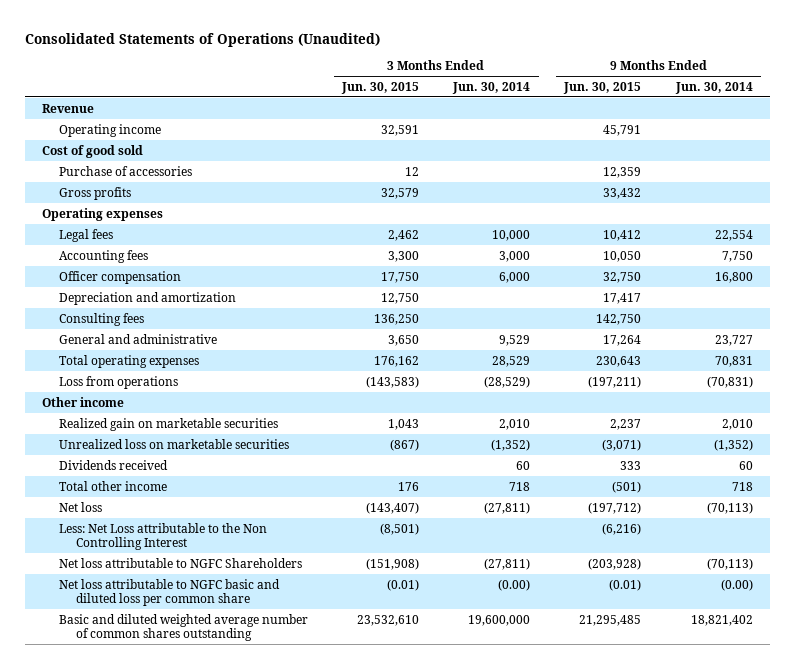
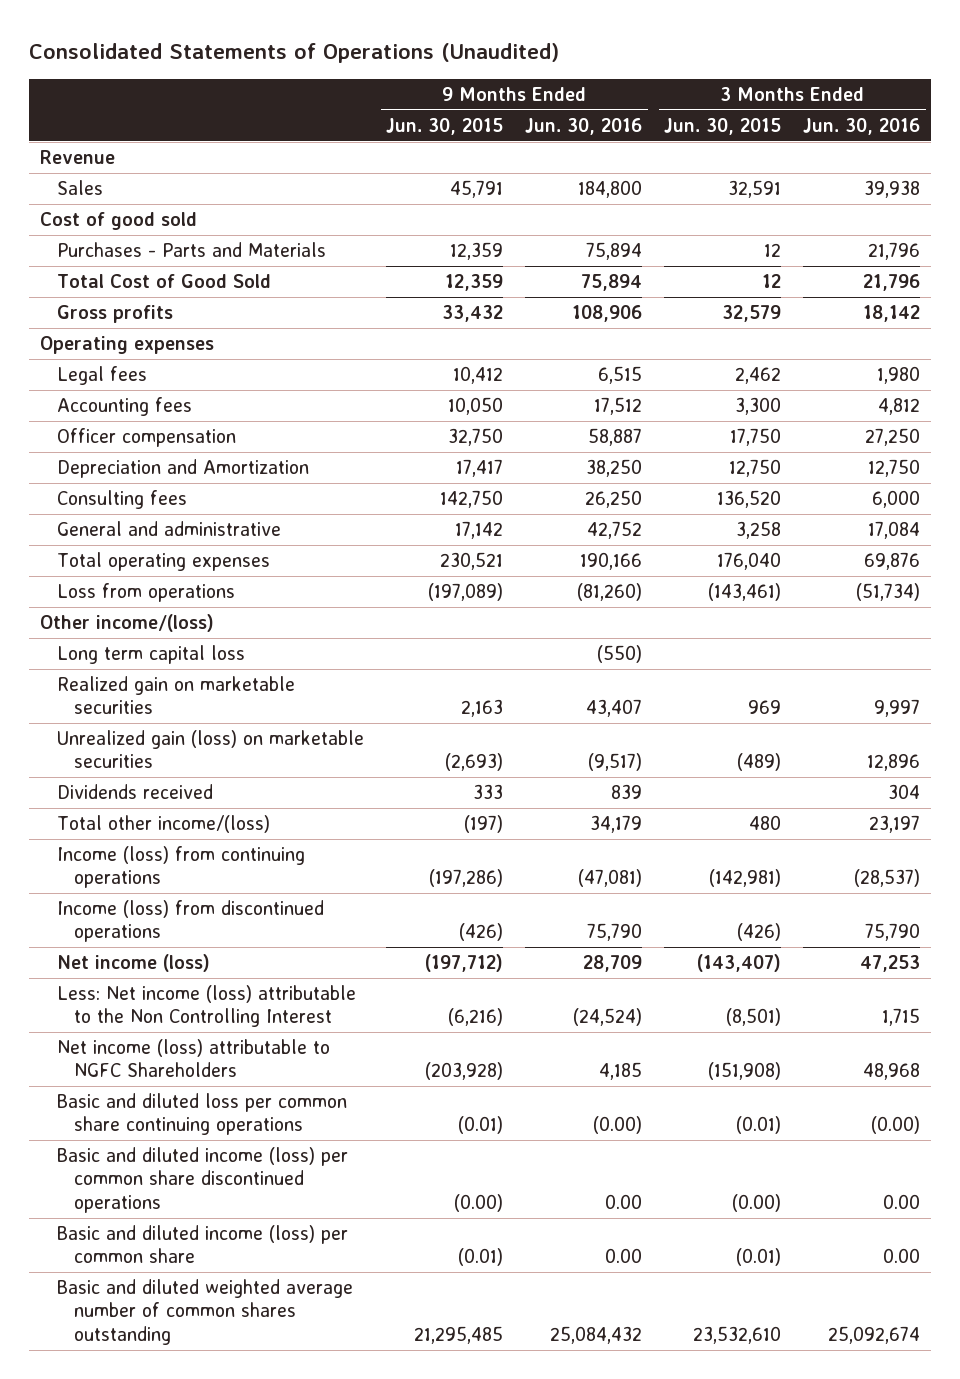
[452,81,531,94] Jun. 30, 2014 -> none
[674,81,753,94] Jun. 30, 2014 -> none
none -> [525,117,643,135] Jun. 30, 2016
none -> [803,117,921,135] Jun. 30, 2016
[59,123,162,137] Operating income -> [56,180,103,196] Sales
[59,165,193,176] Purchase of accessories -> [56,242,326,258] Purchases - Parts and Materials
none -> [56,274,271,289] Total Cost of Good Sold
[59,291,237,305] Depreciation and amortization -> [56,459,309,479] Depreciation and Amortization
[374,313,420,325] 136,250 -> [717,490,782,509] 136,520
[388,334,420,346] 3,650 -> [736,521,782,540] 3,258
[603,334,642,346] 17,264 -> [455,521,504,540] 17,142
[374,355,420,367] 176,162 -> [717,552,782,571] 176,040
[596,355,642,367] 230,643 -> [440,552,504,571] 230,521
[366,375,420,388] (143,583) -> [708,583,782,602] (143,461)
[588,375,642,388] (197,211) -> [428,583,504,602] (197,089)
[42,396,125,407] Other income -> [39,614,214,633] Other income/(loss)
none -> [56,645,245,665] Long term capital loss
[388,418,420,430] 1,043 -> [748,700,782,715] 969
[610,418,642,430] 2,237 -> [461,699,504,718] 2,163
[59,438,290,449] Unrealized loss on marketable securities -> [56,730,364,769] Unrealized gain (loss) on marketable securities
[390,438,420,451] (867) -> [737,753,782,772] (489)
[602,438,642,451] (3,071) -> [445,753,504,772] (2,693)
[59,480,168,491] Total other income -> [56,815,270,834] Total other income/(loss)
[398,481,420,491] 176 -> [749,815,782,831] 480
[612,480,642,493] (501) -> [464,815,504,834] (197)
none -> [56,846,305,889] Income (loss) from continuing operations
none -> [56,900,324,943] Income (loss) from discontinued operations
[59,501,103,512] Net loss -> [56,954,210,973] Net income (loss)
[59,522,268,550] Less: Net Loss attributable to the Non Controlling Interest -> [56,985,356,1028] Less: Net income (loss) attributable to the Non Controlling Interest
[59,557,303,568] Net loss attributable to NGFC Shareholders -> [56,1039,330,1078] Net income (loss) attributable to NGFC Shareholders
none -> [56,1093,347,1136] Basic and diluted loss per common share continuing operations
none -> [56,1147,348,1213] Basic and diluted income (loss) per common share discontinued operations
[59,578,281,606] Net loss attributable to NGFC basic and diluted loss per common share -> [56,1225,348,1264] Basic and diluted income (loss) per common share

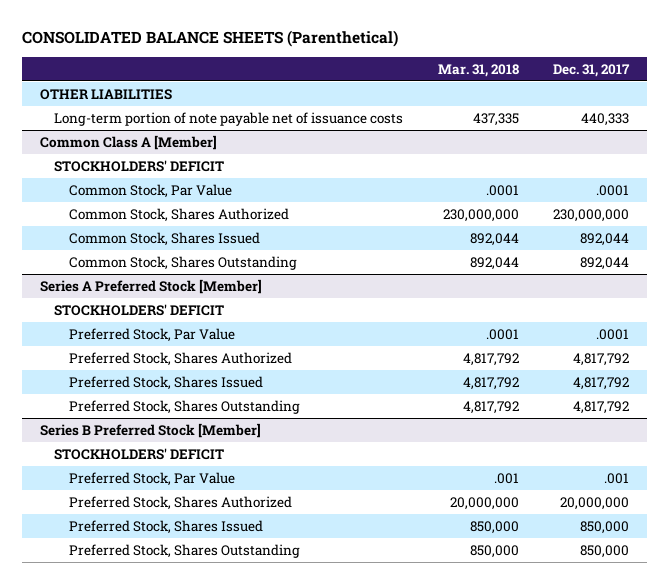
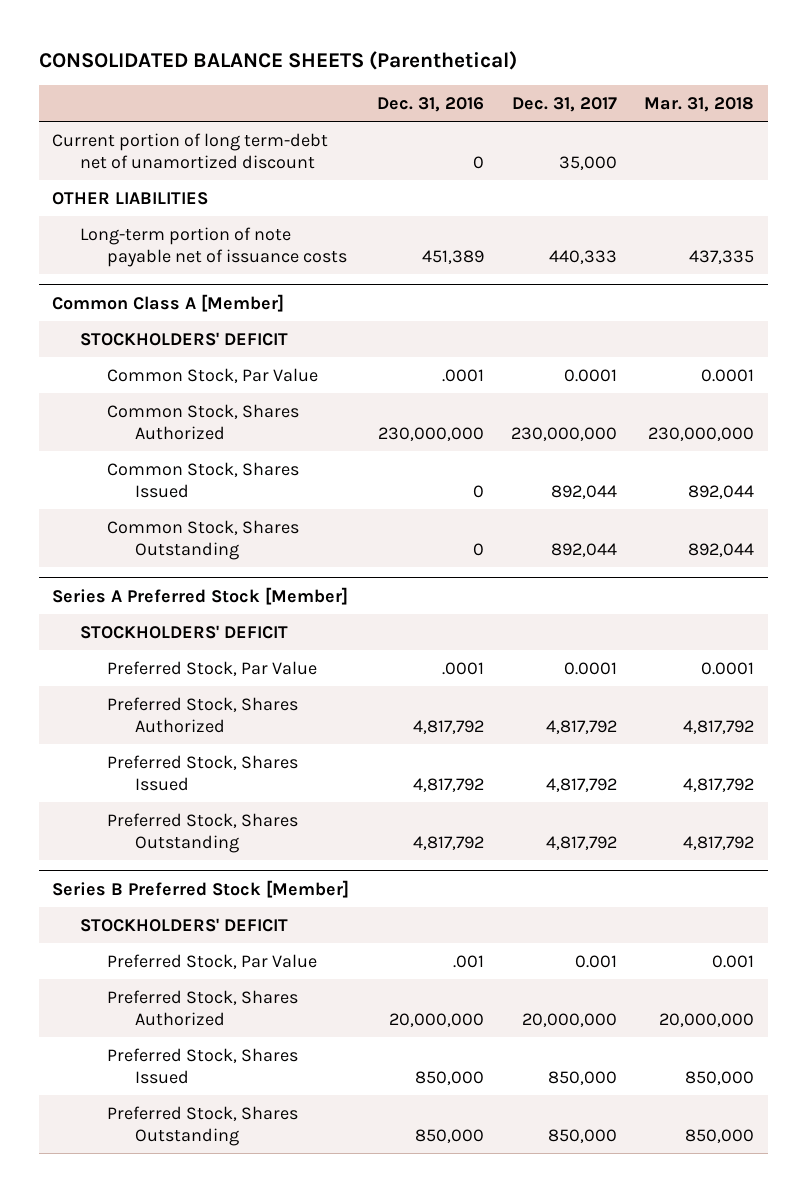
none -> [376,96,484,112] Dec. 31, 2016
none -> [52,132,329,169] Current portion of long term-debt net of unamortized discount
[485,184,519,196] .0001 -> [701,368,755,382] 0.0001
[596,184,630,196] .0001 -> [563,368,617,382] 0.0001
[485,328,519,340] .0001 -> [701,661,755,675] 0.0001
[596,328,630,340] .0001 -> [563,661,617,675] 0.0001
[493,472,519,484] .001 -> [712,954,755,968] 0.001
[604,472,630,484] .001 -> [574,954,617,968] 0.001

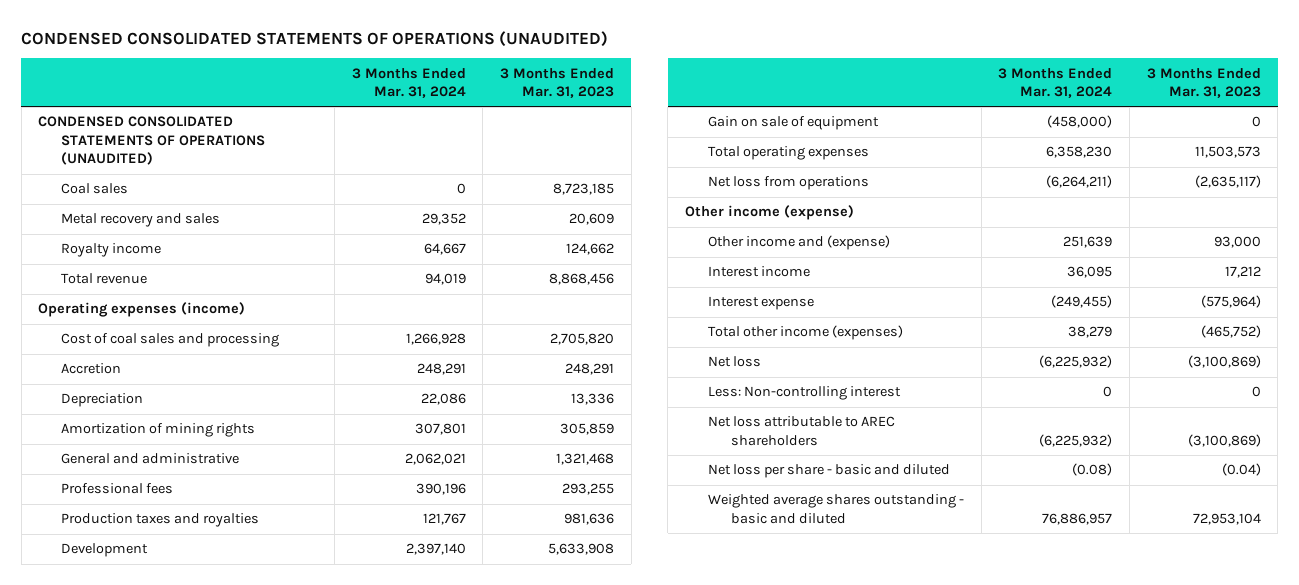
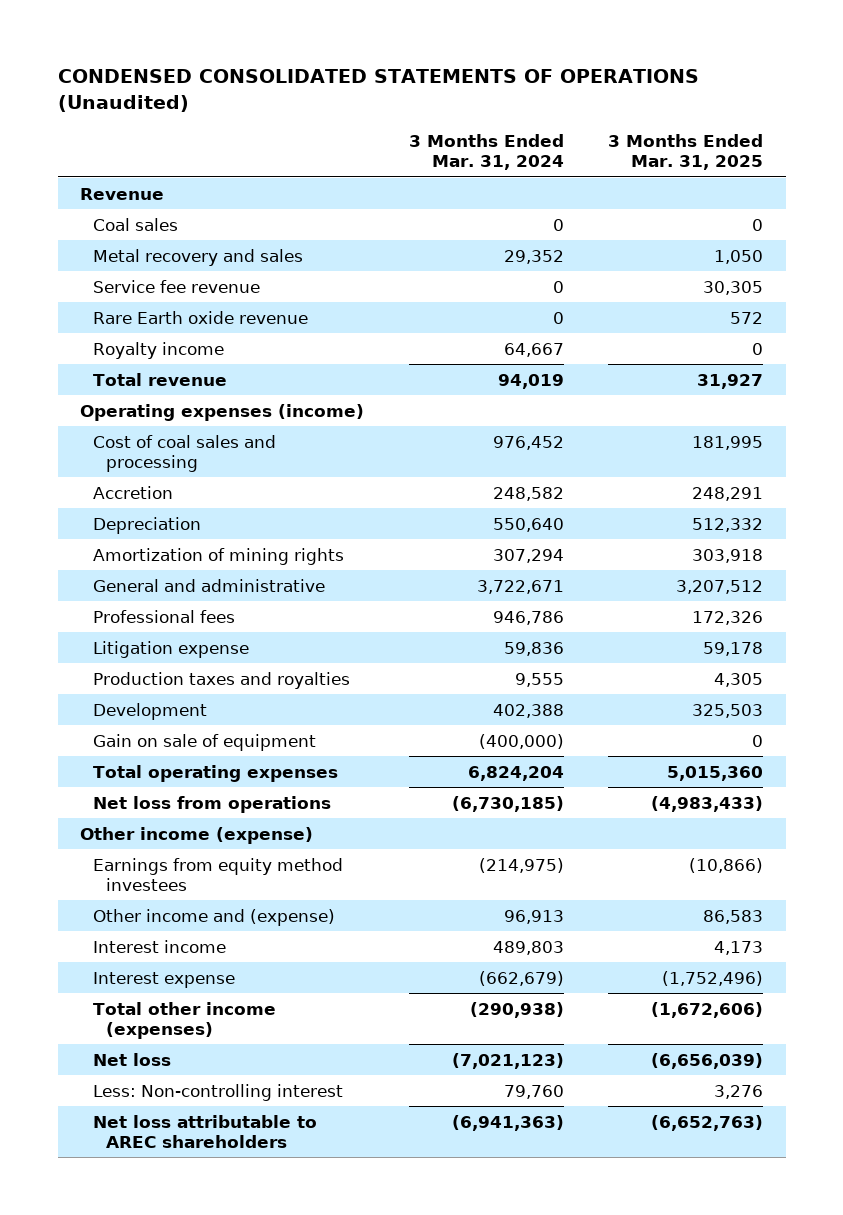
[21,30,609,47] CONDENSED CONSOLIDATED STATEMENTS OF OPERATIONS (UNAUDITED) -> [57,69,699,113] CONDENSED CONSOLIDATED STATEMENTS OF OPERATIONS (Unaudited)
[500,67,615,99] 3 Months Ended Mar. 31, 2023 -> none
none -> [608,134,764,171] 3 Months Ended Mar. 31, 2025
[38,116,266,166] CONDENSED CONSOLIDATED STATEMENTS OF OPERATIONS (UNAUDITED) -> none
none -> [79,187,164,200] Revenue
none -> [93,279,261,293] Service fee revenue
none -> [93,310,309,324] Rare Earth oxide revenue
[405,333,466,346] 1,266,928 -> [492,435,564,450] 976,452
[416,363,466,376] 248,291 -> [492,486,564,501] 248,582
[420,393,466,406] 22,086 -> [492,517,564,532] 550,640
[414,423,466,436] 307,801 -> [492,548,564,563] 307,294
[404,453,466,466] 2,062,021 -> [476,579,564,594] 3,722,671
[415,483,466,496] 390,196 -> [492,610,564,625] 946,786
none -> [93,640,250,658] Litigation expense
[422,513,466,526] 121,767 -> [514,672,564,687] 9,555
[405,543,466,556] 2,397,140 -> [492,703,564,718] 402,388
[1047,115,1113,129] (458,000) -> [478,733,564,749] (400,000)
[1046,146,1113,159] 6,358,230 -> [467,765,564,781] 6,824,204
[1046,175,1113,189] (6,264,211) -> [451,795,564,812] (6,730,185)
[707,464,950,479] Net loss per share - basic and diluted -> none
[707,494,964,524] Weighted average shares outstanding - basic and diluted -> none
none -> [93,857,344,891] Earnings from equity method investees
[1063,236,1113,249] 251,639 -> [503,909,564,924] 96,913
[1067,266,1113,279] 36,095 -> [492,940,564,955] 489,803
[1051,295,1113,309] (249,455) -> [478,970,564,986] (662,679)
[1068,326,1113,339] 38,279 -> [469,1001,564,1018] (290,938)
[1039,355,1113,369] (6,225,932) -> [451,1052,564,1069] (7,021,123)
[1103,386,1113,398] 0 -> [503,1084,564,1099] 79,760
[1039,433,1113,447] (6,225,932) -> [451,1114,564,1131] (6,941,363)

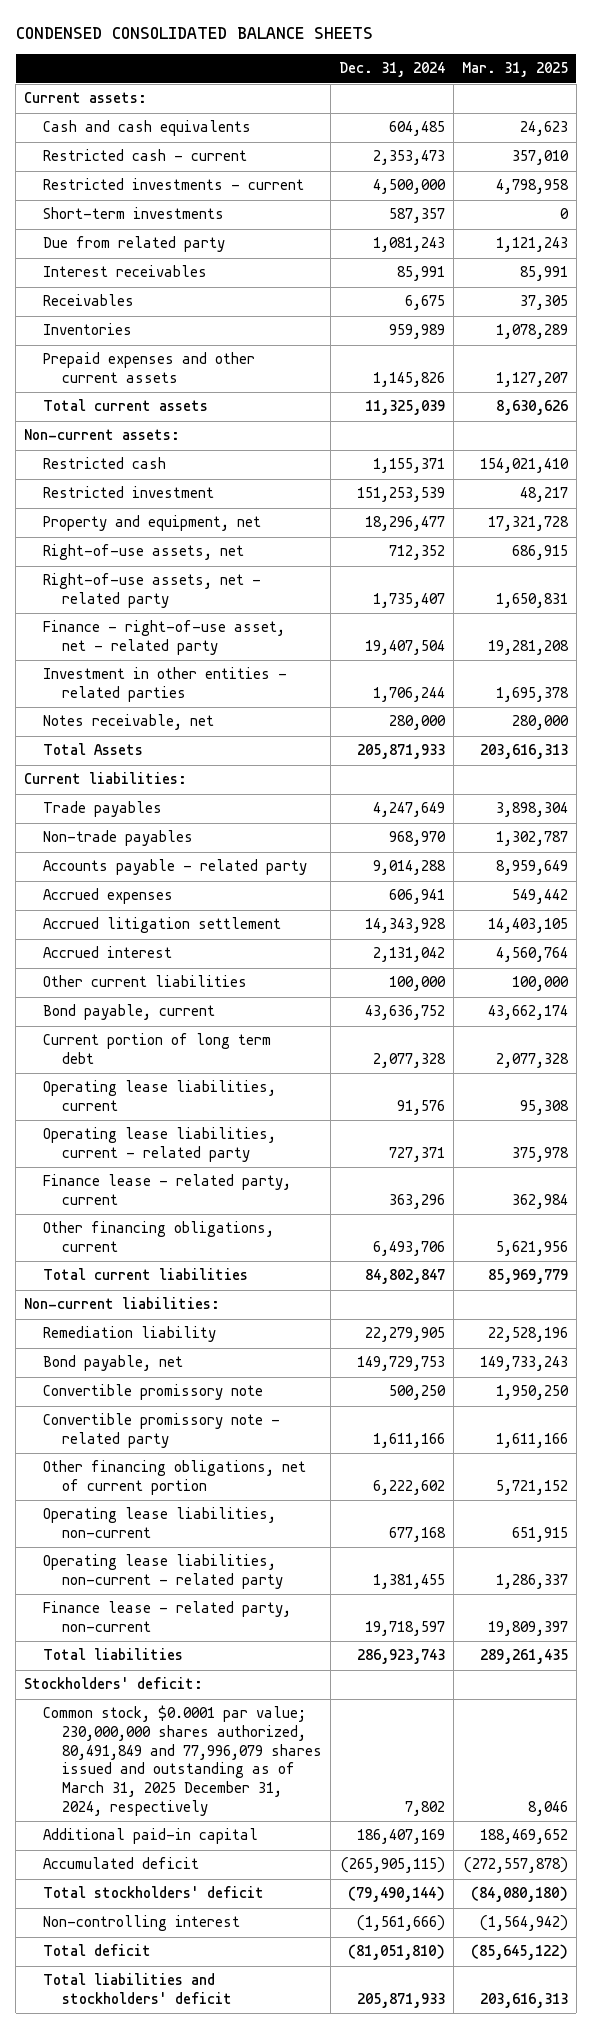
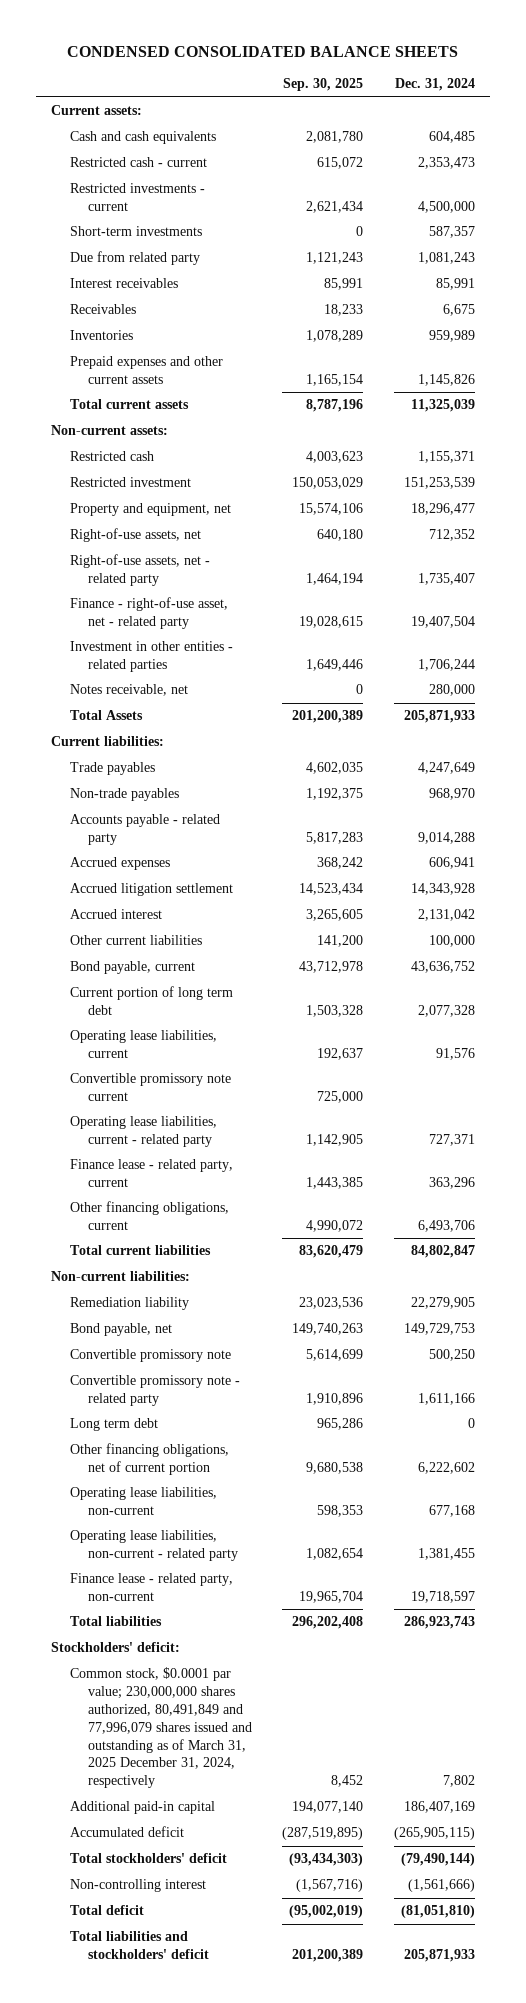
[462,62,569,78] Mar. 31, 2025 -> none
none -> [283,78,364,92] Sep. 30, 2025
none -> [69,1073,231,1102] Convertible promissory note current
none -> [69,1418,158,1432] Long term debt

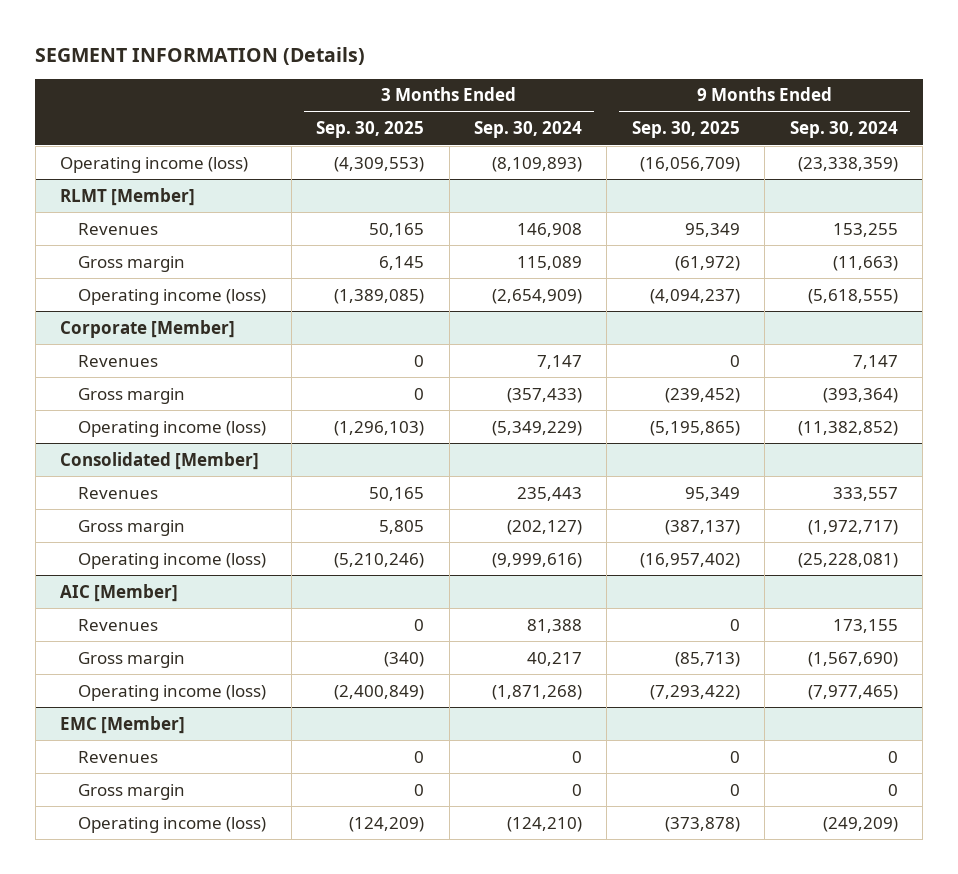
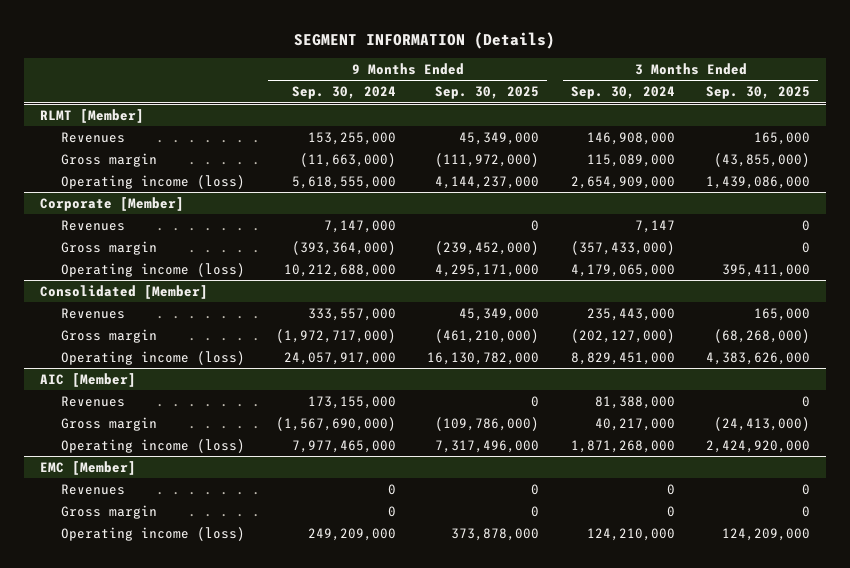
[60,156,249,173] Operating income (loss) -> none
[369,222,425,237] 50,165 -> [754,131,811,145] 165,000
[516,222,582,237] 146,908 -> [586,131,675,145] 146,908,000
[684,222,740,237] 95,349 -> [459,131,540,145] 45,349,000
[832,222,898,237] 153,255 -> [308,131,397,145] 153,255,000
[379,255,425,270] 6,145 -> [714,152,811,167] (43,855,000)
[516,255,582,270] 115,089 -> [586,153,675,167] 115,089,000
[674,255,740,271] (61,972) -> [435,152,540,167] (111,972,000)
[832,255,898,271] (11,663) -> [300,152,397,167] (11,663,000)
[334,288,425,304] (1,389,085) -> [706,175,811,189] 1,439,086,000
[491,288,582,304] (2,654,909) -> [570,175,675,189] 2,654,909,000
[649,288,740,304] (4,094,237) -> [435,175,540,189] 4,144,237,000
[807,288,898,304] (5,618,555) -> [292,175,397,189] 5,618,555,000
[852,354,898,369] 7,147 -> [324,219,397,233] 7,147,000
[506,387,582,403] (357,433) -> [570,240,675,255] (357,433,000)
[664,387,740,403] (239,452) -> [435,240,540,255] (239,452,000)
[822,387,898,403] (393,364) -> [292,240,397,255] (393,364,000)
[334,420,425,436] (1,296,103) -> [722,263,811,277] 395,411,000
[491,420,582,436] (5,349,229) -> [570,263,675,277] 4,179,065,000
[649,420,740,436] (5,195,865) -> [435,263,540,277] 4,295,171,000
[797,420,898,436] (11,382,852) -> [284,263,397,277] 10,212,688,000
[369,486,425,501] 50,165 -> [754,307,811,321] 165,000
[516,486,582,501] 235,443 -> [586,307,675,321] 235,443,000
[684,486,740,501] 95,349 -> [459,307,540,321] 45,349,000
[832,486,898,501] 333,557 -> [308,307,397,321] 333,557,000
[379,519,425,534] 5,805 -> [714,328,811,343] (68,268,000)
[506,519,582,535] (202,127) -> [570,328,675,343] (202,127,000)
[664,519,740,535] (387,137) -> [435,328,540,343] (461,210,000)
[807,519,898,535] (1,972,717) -> [276,328,397,343] (1,972,717,000)
[334,552,425,568] (5,210,246) -> [706,351,811,365] 4,383,626,000
[491,552,582,568] (9,999,616) -> [570,351,675,365] 8,829,451,000
[639,552,740,568] (16,957,402) -> [427,351,540,365] 16,130,782,000
[797,552,898,568] (25,228,081) -> [284,351,397,365] 24,057,917,000
[526,618,582,633] 81,388 -> [594,395,675,409] 81,388,000
[832,618,898,633] 173,155 -> [308,395,397,409] 173,155,000
[384,651,425,667] (340) -> [714,416,811,431] (24,413,000)
[526,651,582,666] 40,217 -> [594,417,675,431] 40,217,000
[674,651,740,667] (85,713) -> [435,416,540,431] (109,786,000)
[807,651,898,667] (1,567,690) -> [276,416,397,431] (1,567,690,000)
[334,684,425,700] (2,400,849) -> [706,439,811,453] 2,424,920,000
[491,684,582,700] (1,871,268) -> [570,439,675,453] 1,871,268,000
[649,684,740,700] (7,293,422) -> [435,439,540,453] 7,317,496,000
[807,684,898,700] (7,977,465) -> [292,439,397,453] 7,977,465,000
[349,816,425,832] (124,209) -> [722,527,811,541] 124,209,000
[506,816,582,832] (124,210) -> [586,527,675,541] 124,210,000
[664,816,740,832] (373,878) -> [451,527,540,541] 373,878,000
[822,816,898,832] (249,209) -> [308,527,397,541] 249,209,000

